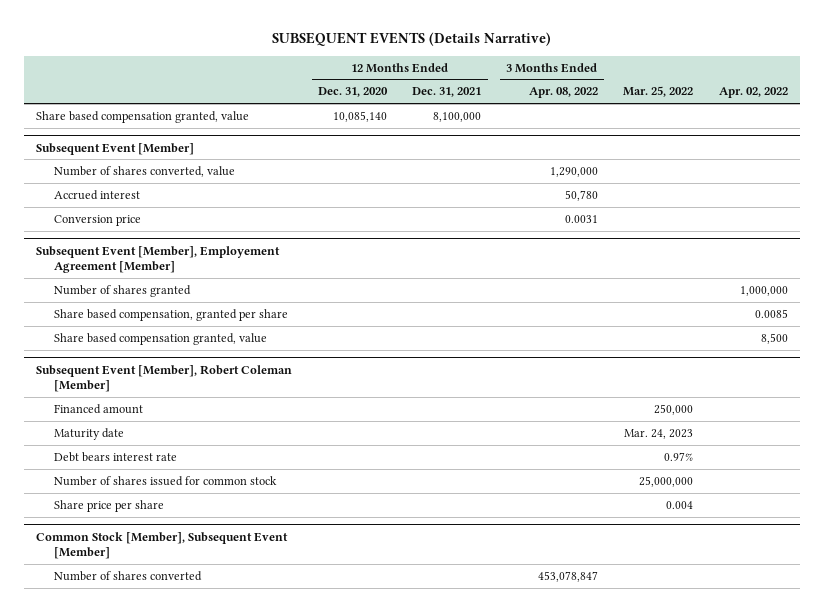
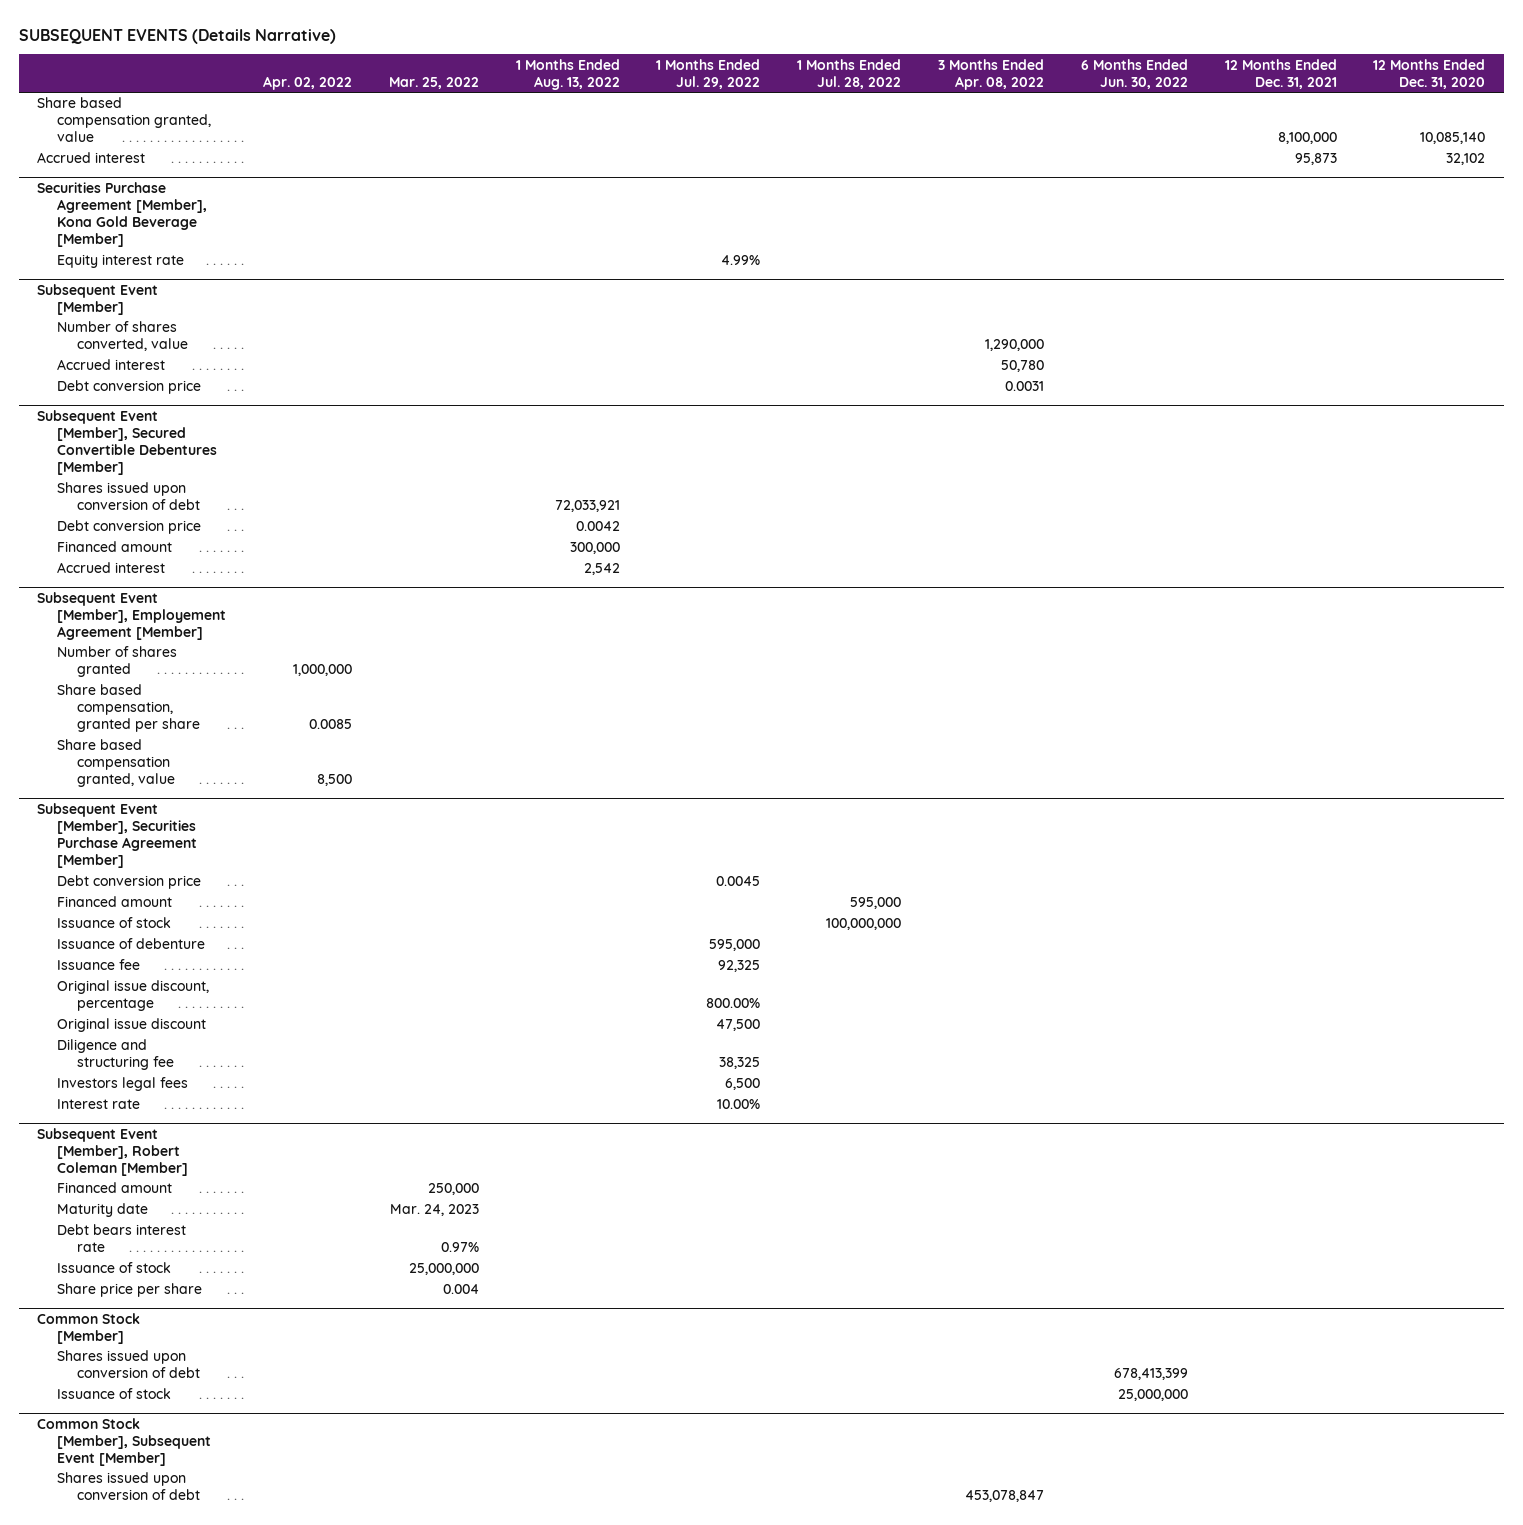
none -> [515,58,620,90] 1 Months Ended Aug. 13, 2022
none -> [656,58,761,89] 1 Months Ended Jul. 29, 2022
none -> [797,58,902,89] 1 Months Ended Jul. 28, 2022
none -> [1080,58,1188,89] 6 Months Ended Jun. 30, 2022
none -> [37,152,146,164] Accrued interest
none -> [37,181,208,247] Securities Purchase Agreement [Member], Kona Gold Beverage [Member]
none -> [57,254,185,269] Equity interest rate
[54,214,142,226] Conversion price -> [57,380,202,395] Debt conversion price
none -> [37,409,218,475] Subsequent Event [Member], Secured Convertible Debentures [Member]
none -> [57,482,200,511] Shares issued upon conversion of debt
none -> [57,520,202,535] Debt conversion price
none -> [57,541,173,553] Financed amount
none -> [57,562,166,574] Accrued interest
none -> [37,802,198,868] Subsequent Event [Member], Securities Purchase Agreement [Member]
none -> [57,875,202,890] Debt conversion price
none -> [57,896,173,908] Financed amount
none -> [57,917,172,929] Issuance of stock
none -> [57,938,206,950] Issuance of debenture
none -> [57,959,141,971] Issuance fee
none -> [57,980,210,1012] Original issue discount, percentage
none -> [57,1018,207,1033] Original issue discount
none -> [57,1039,174,1071] Diligence and structuring fee
none -> [57,1077,189,1092] Investors legal fees
none -> [57,1099,141,1110] Interest rate
[54,475,278,486] Number of shares issued for common stock -> [57,1262,172,1274] Issuance of stock
none -> [37,1312,141,1344] Common Stock [Member]
none -> [57,1350,200,1379] Shares issued upon conversion of debt
none -> [57,1388,172,1400] Issuance of stock
[54,570,203,581] Number of shares converted -> [57,1472,200,1501] Shares issued upon conversion of debt

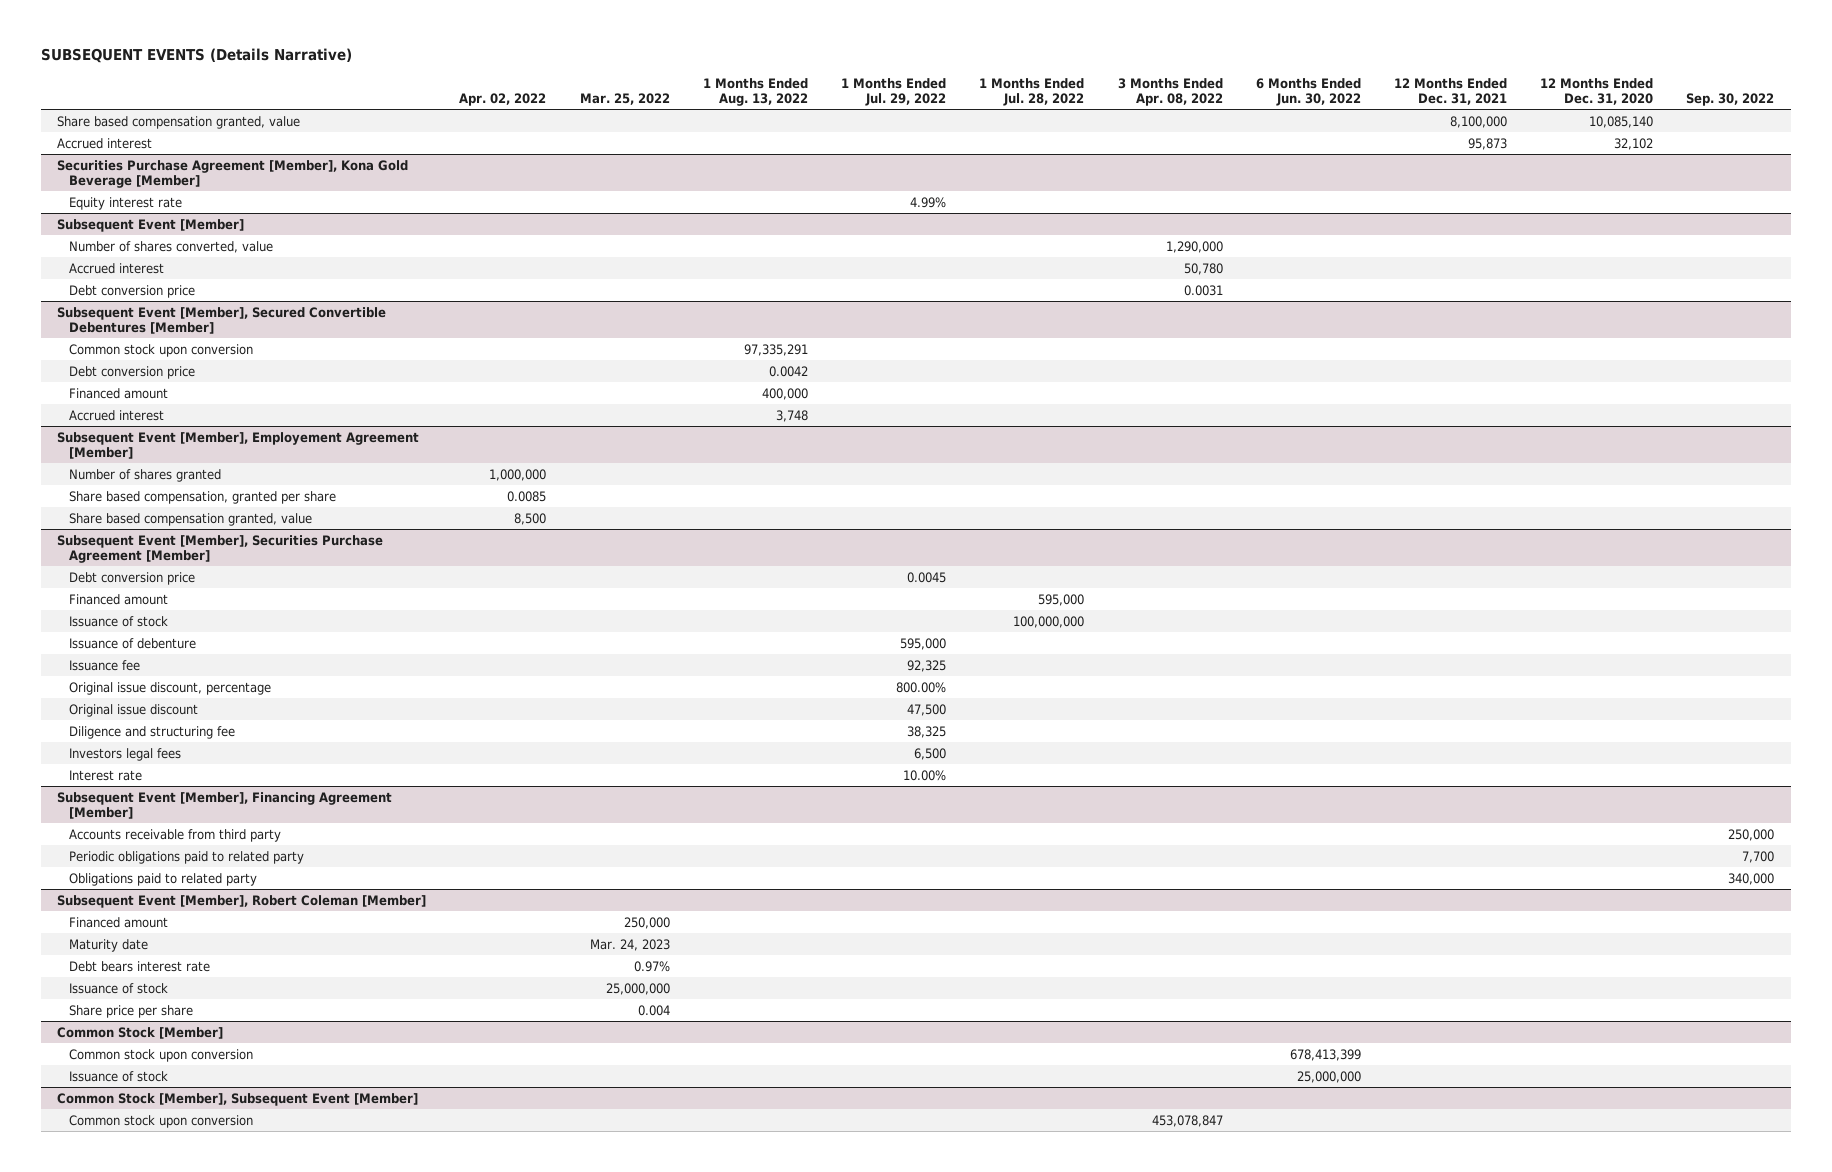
none -> [1686,92,1775,106] Sep. 30, 2022
[57,482,200,511] Shares issued upon conversion of debt -> [69,343,254,357] Common stock upon conversion
[554,500,620,513] 72,033,921 -> [743,343,808,356] 97,335,291
[569,542,620,555] 300,000 -> [761,387,808,400] 400,000
[583,563,620,576] 2,542 -> [775,409,808,422] 3,748
none -> [57,791,393,819] Subsequent Event [Member], Financing Agreement [Member]
none -> [69,828,282,842] Accounts receivable from third party
none -> [69,850,305,864] Periodic obligations paid to related party
none -> [69,872,258,886] Obligations paid to related party
[57,1350,200,1379] Shares issued upon conversion of debt -> [69,1048,254,1062] Common stock upon conversion
[57,1472,200,1501] Shares issued upon conversion of debt -> [69,1114,254,1128] Common stock upon conversion

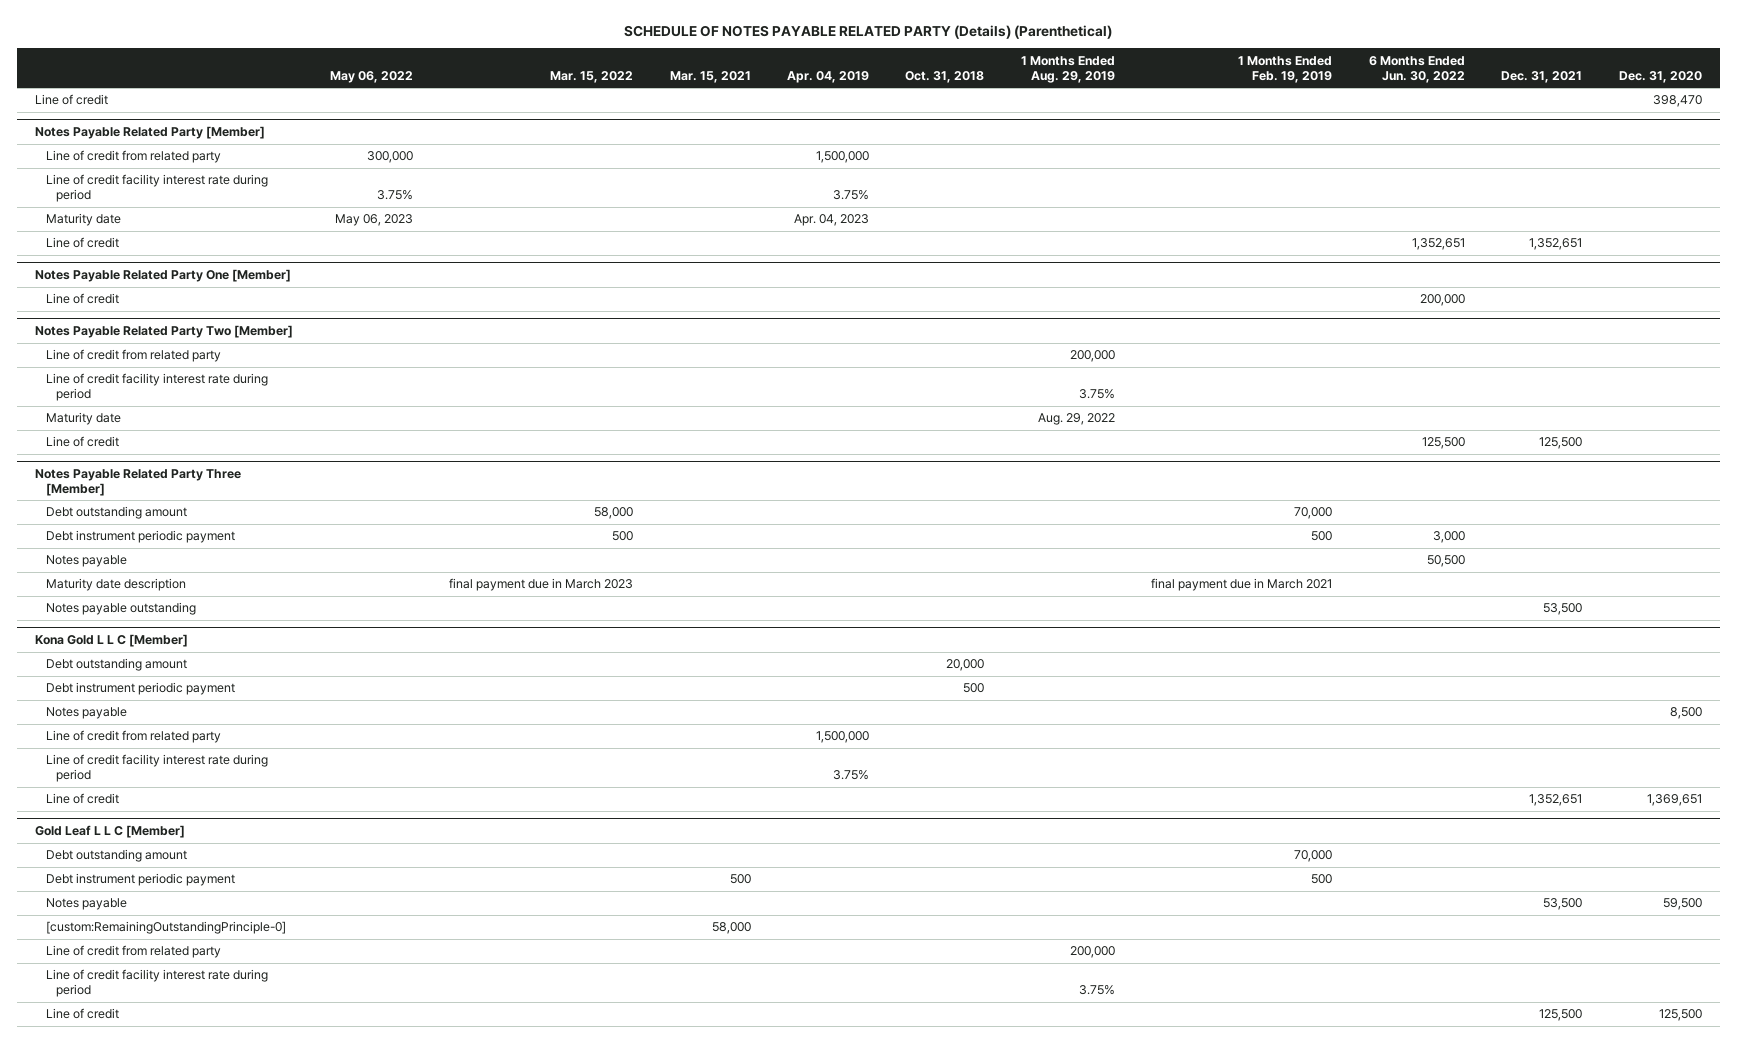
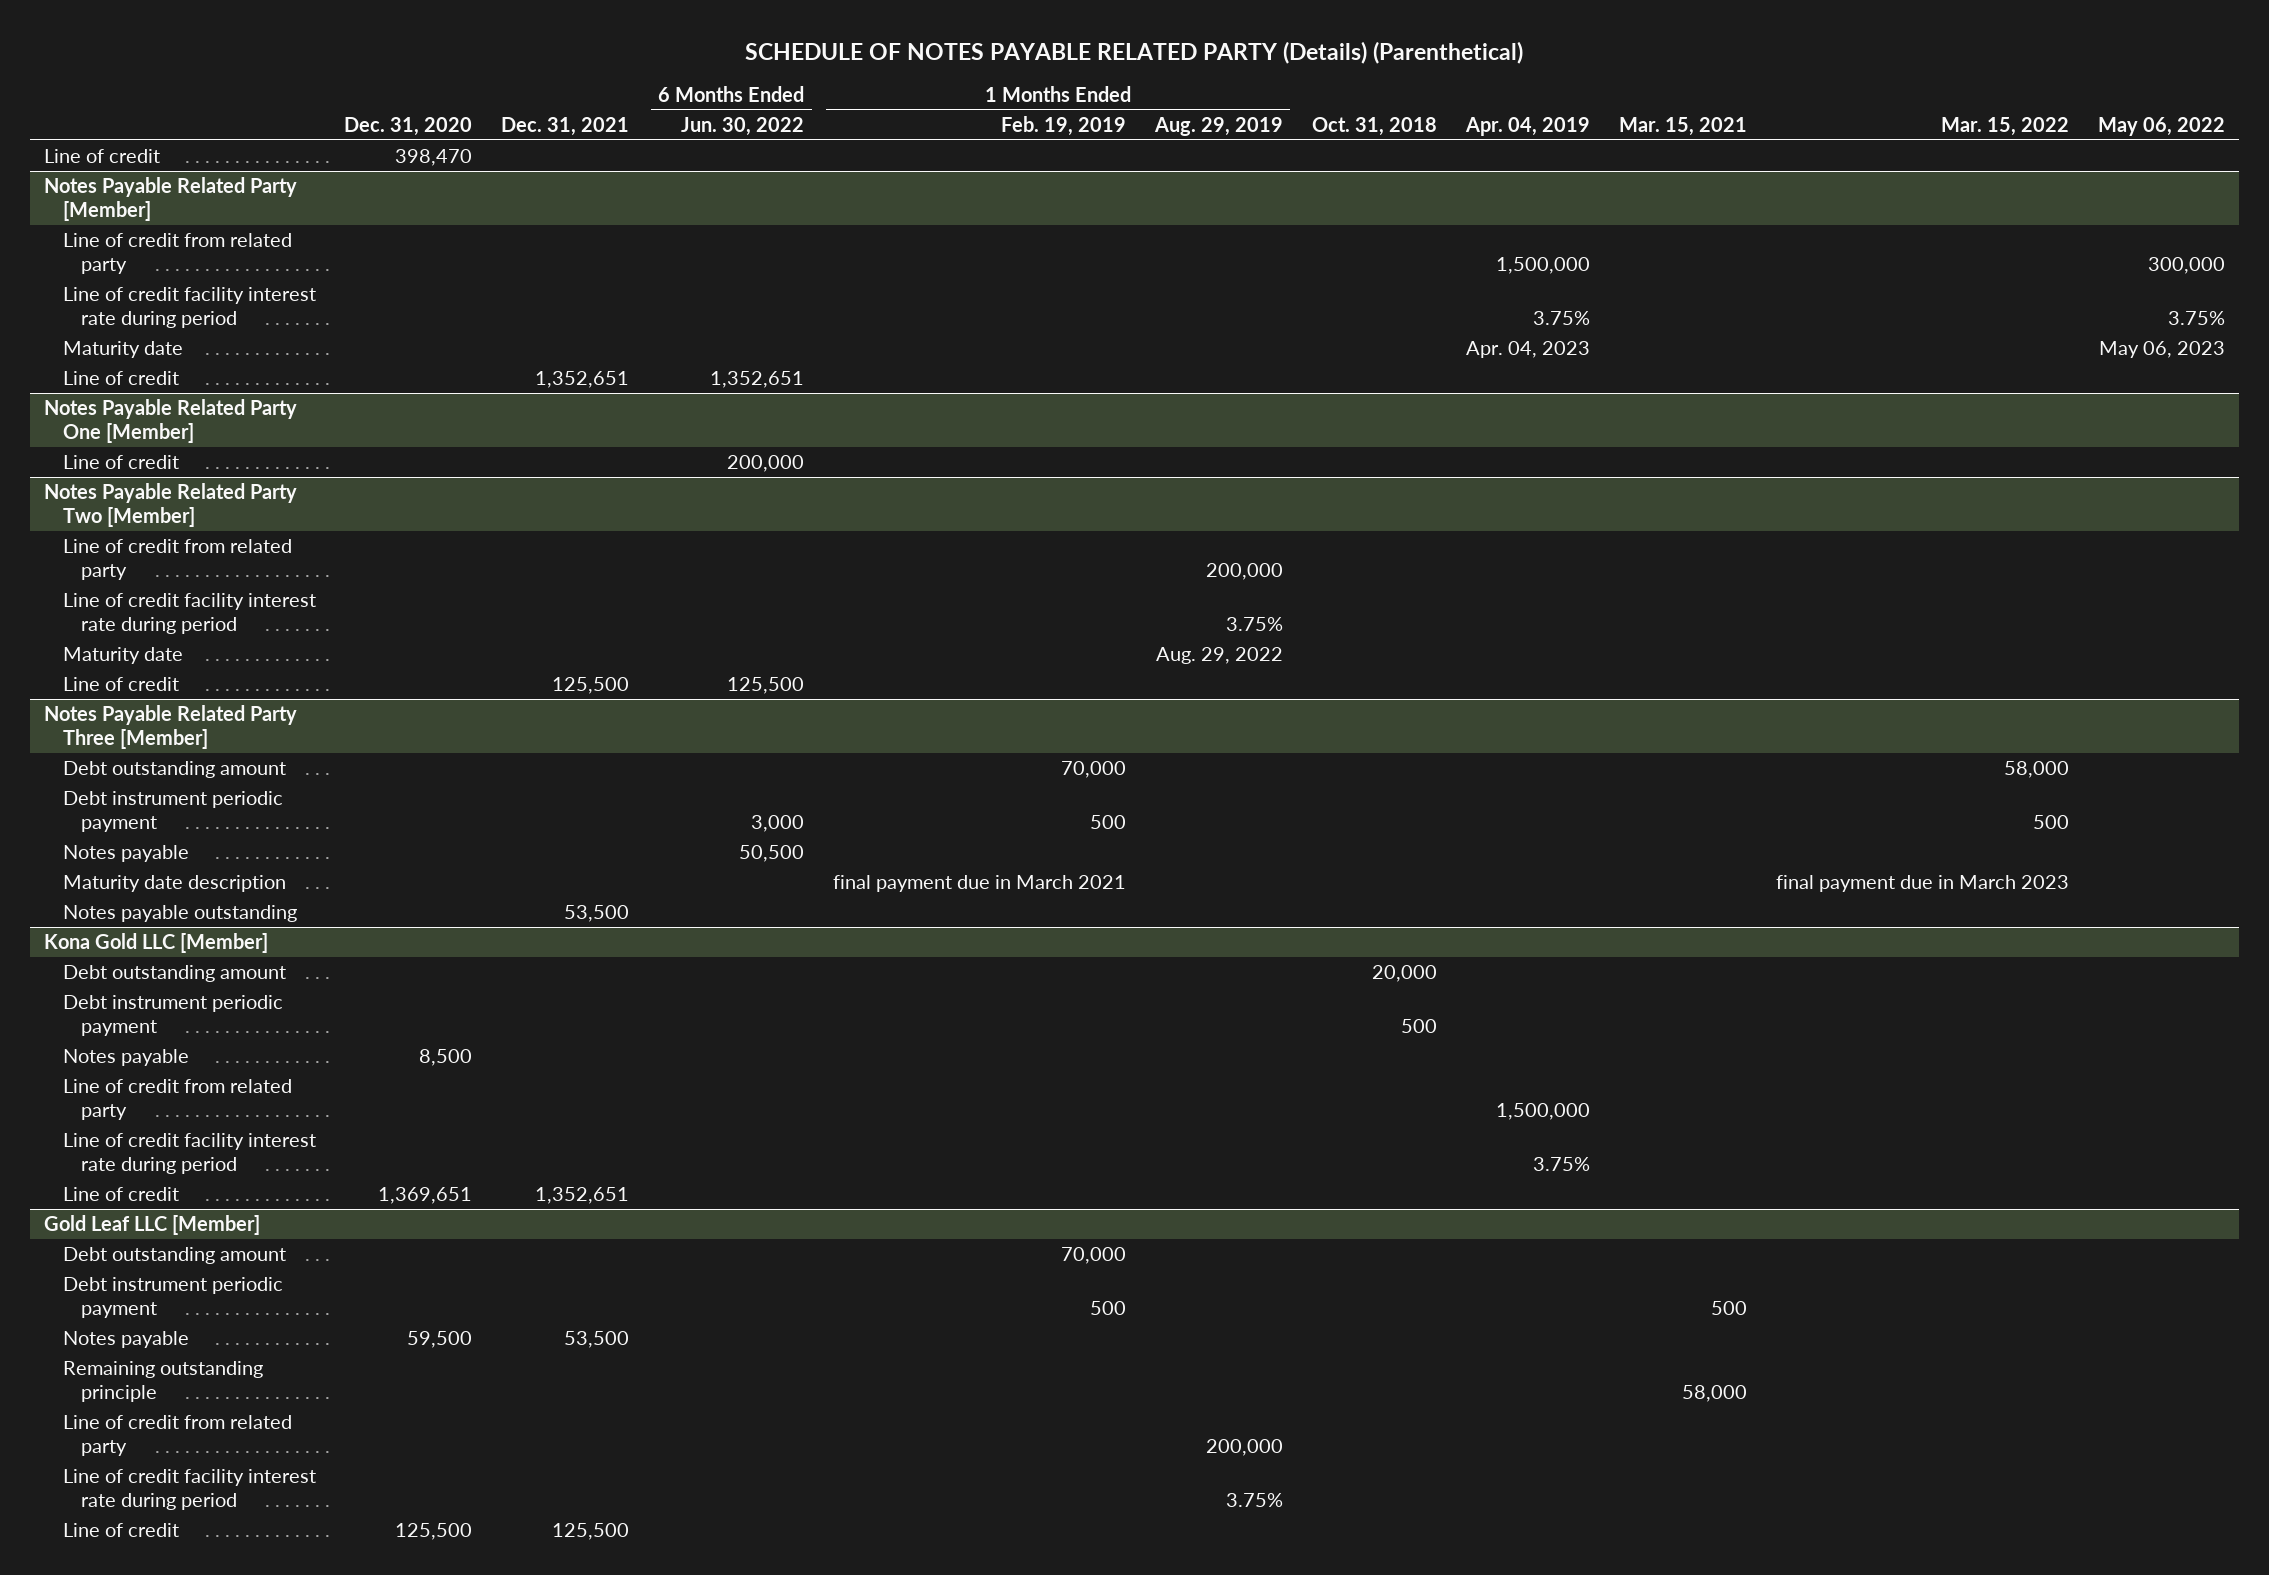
[35,633,189,647] Kona Gold L L C [Member] -> [44,933,269,954] Kona Gold LLC [Member]
[35,824,186,838] Gold Leaf L L C [Member] -> [44,1215,261,1236] Gold Leaf LLC [Member]
[45,921,286,935] [custom:RemainingOutstandingPrinciple-0] -> [62,1361,263,1402] Remaining outstanding principle

